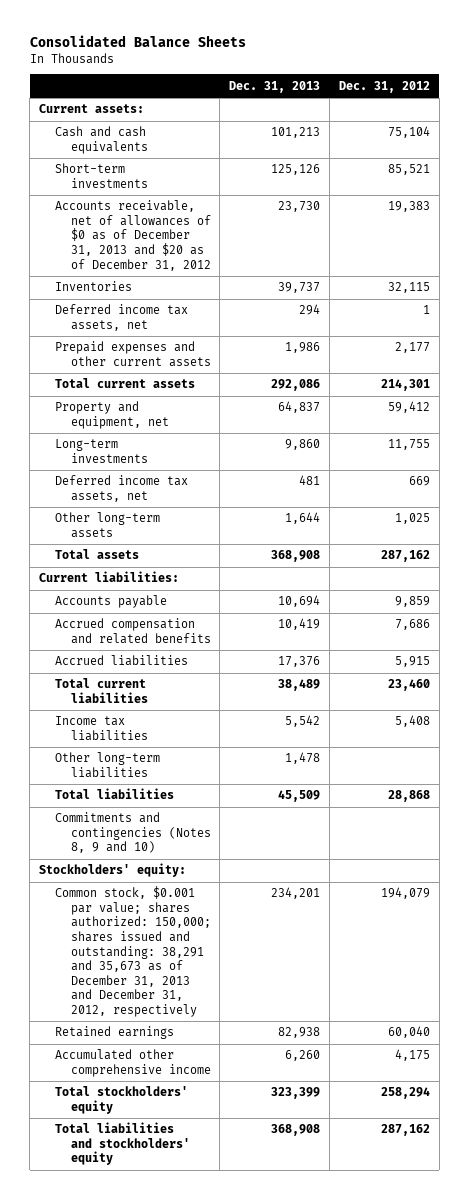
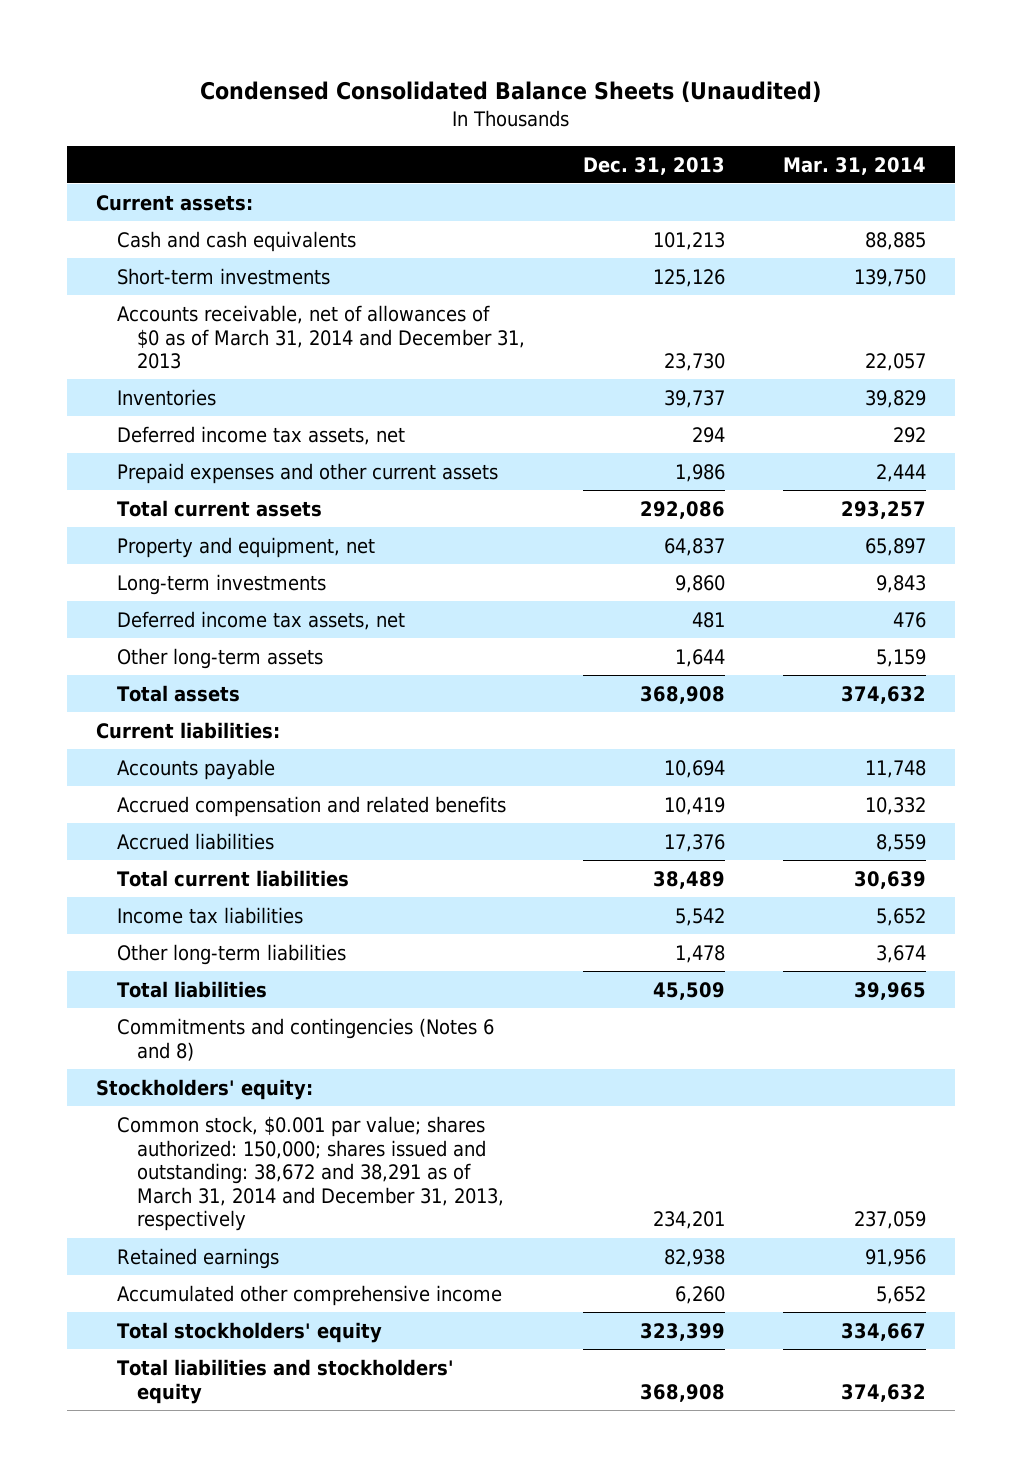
[29,35,246,48] Consolidated Balance Sheets -> [200,80,822,103] Condensed Consolidated Balance Sheets (Unaudited)
[339,80,431,93] Dec. 31, 2012 -> none
none -> [782,156,926,175] Mar. 31, 2014
[54,200,211,271] Accounts receivable, net of allowances of $0 as of December 31, 2013 and $20 as of December 31, 2012 -> [116,304,525,370] Accounts receivable, net of allowances of $0 as of March 31, 2014 and December 31, 2013
[54,812,211,854] Commitments and contingencies (Notes 8, 9 and 10) -> [116,1017,494,1061] Commitments and contingencies (Notes 6 and 8)
[54,886,211,1017] Common stock, $0.001 par value; shares authorized: 150,000; shares issued and outstanding: 38,291 and 35,673 as of December 31, 2013 and December 31, 2012, respectively -> [116,1115,504,1232] Common stock, $0.001 par value; shares authorized: 150,000; shares issued and outstanding: 38,672 and 38,291 as of March 31, 2014 and December 31, 2013, respectively

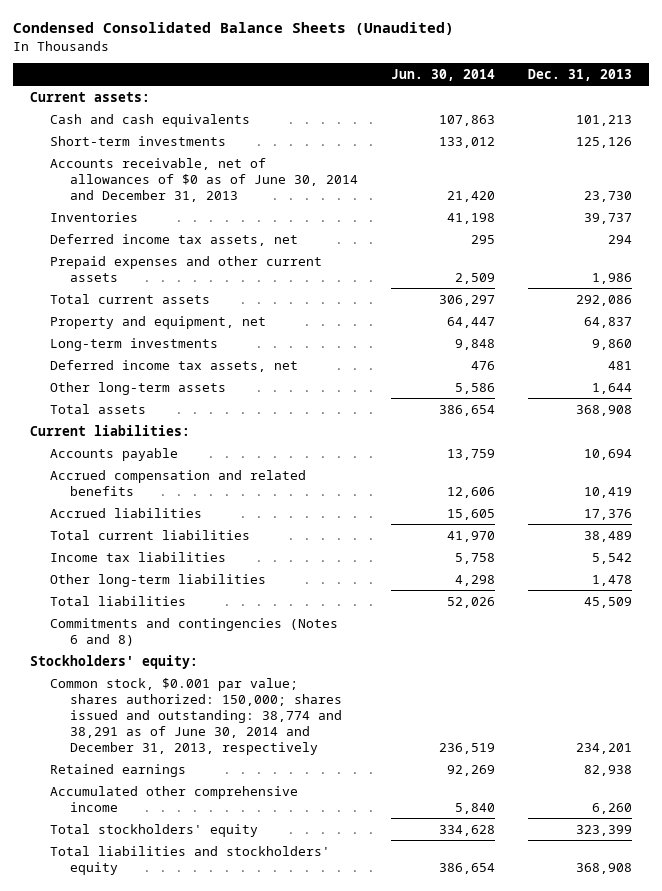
[782,156,926,175] Mar. 31, 2014 -> none
none -> [391,68,496,81] Jun. 30, 2014
[116,304,525,370] Accounts receivable, net of allowances of $0 as of March 31, 2014 and December 31, 2013 -> [50,157,359,202] Accounts receivable, net of allowances of $0 as of June 30, 2014 and December 31, 2013
[116,1115,504,1232] Common stock, $0.001 par value; shares authorized: 150,000; shares issued and outstanding: 38,672 and 38,291 as of March 31, 2014 and December 31, 2013, respectively -> [50,677,343,755] Common stock, $0.001 par value; shares authorized: 150,000; shares issued and outstanding: 38,774 and 38,291 as of June 30, 2014 and December 31, 2013, respectively

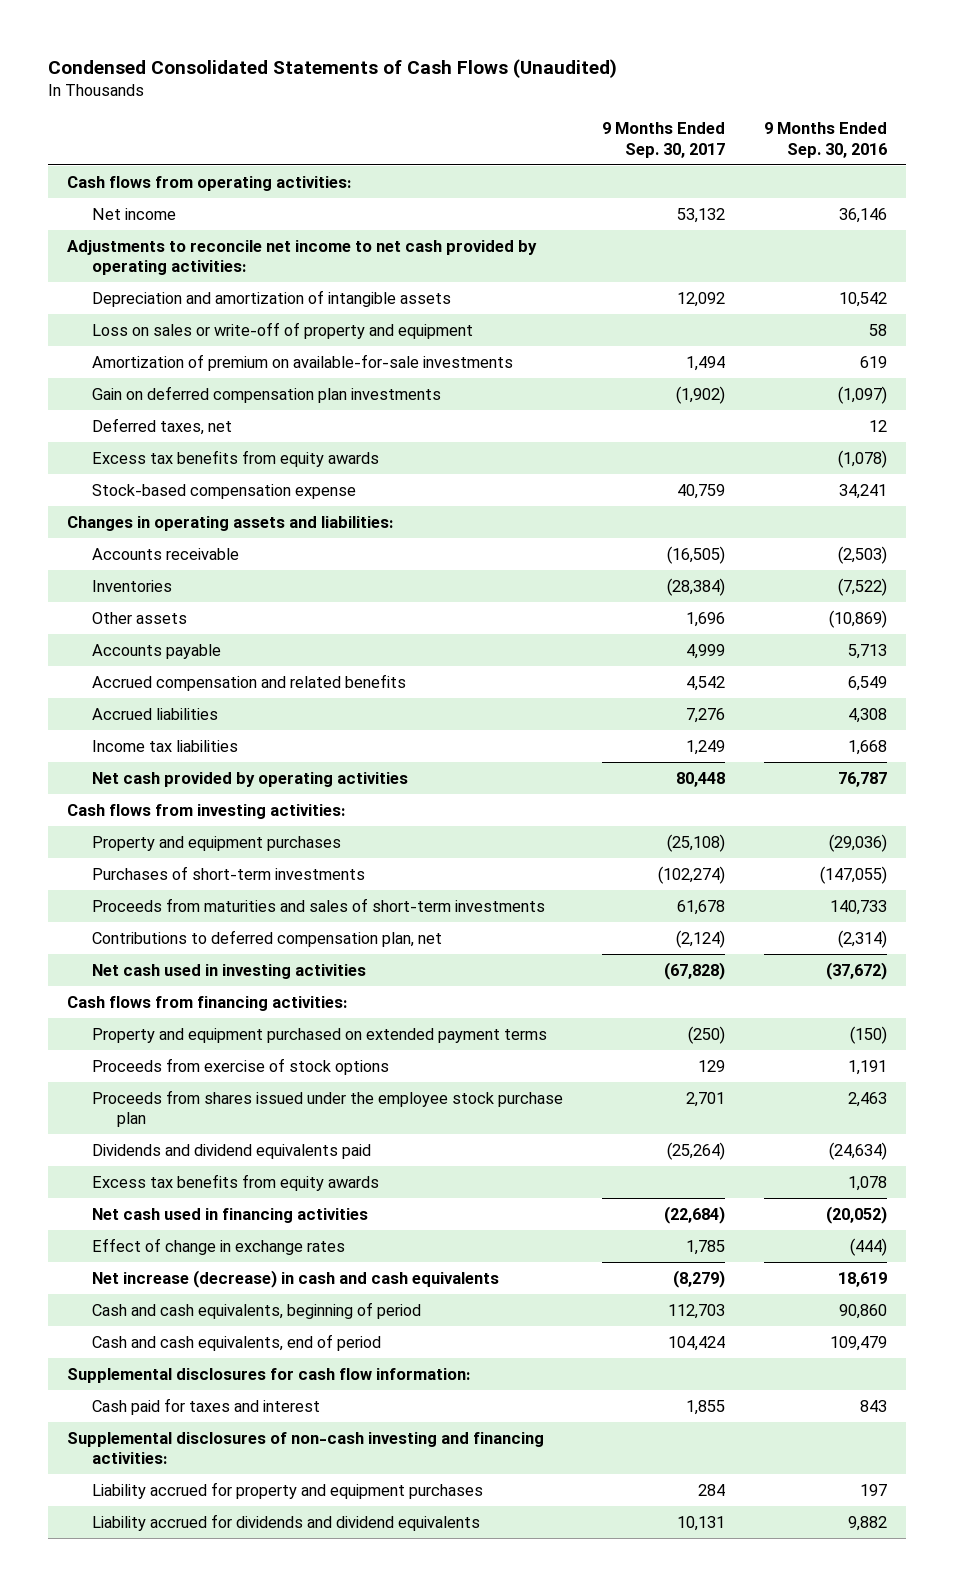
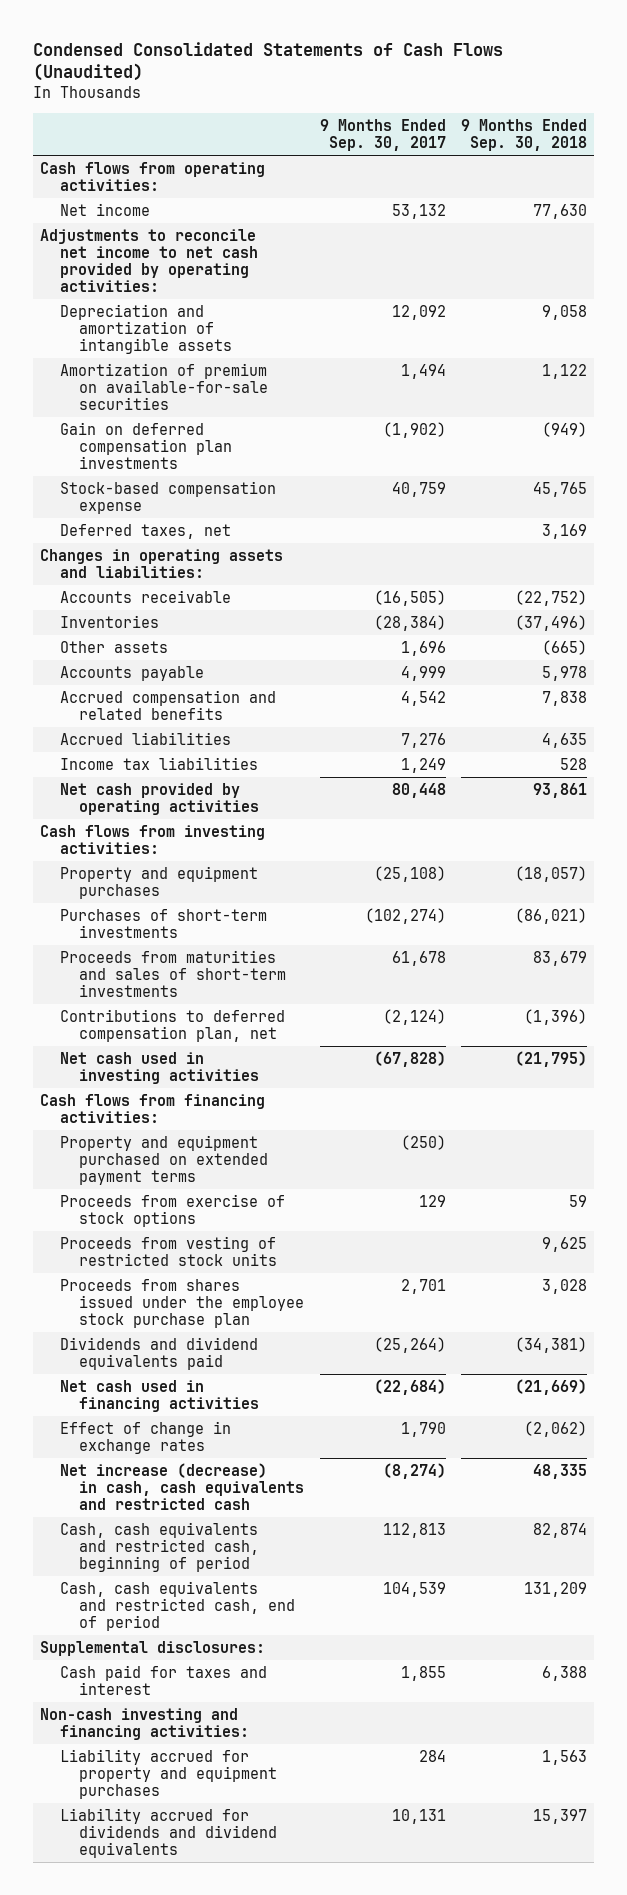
[763,122,887,158] 9 Months Ended Sep. 30, 2016 -> none
none -> [460,119,587,152] 9 Months Ended Sep. 30, 2018
[92,321,474,339] Loss on sales or write-off of property and equipment -> none
[92,353,514,371] Amortization of premium on available-for-sale investments -> [59,363,269,411] Amortization of premium on available-for-sale securities
[92,449,380,467] Excess tax benefits from equity awards -> none
[92,417,233,435] Deferred taxes, net -> [59,524,231,540] Deferred taxes, net
none -> [59,1236,278,1267] Proceeds from vesting of restricted stock units
[92,1173,380,1191] Excess tax benefits from equity awards -> none
[685,1239,725,1255] 1,785 -> [400,1422,446,1438] 1,790
[92,1269,500,1288] Net increase (decrease) in cash and cash equivalents -> [59,1463,305,1511] Net increase (decrease) in cash, cash equivalents and restricted cash
[672,1269,725,1288] (8,279) -> [382,1463,446,1480] (8,274)
[92,1301,422,1319] Cash and cash equivalents, beginning of period -> [59,1522,260,1573] Cash, cash equivalents and restricted cash, beginning of period
[667,1303,725,1319] 112,703 -> [382,1523,446,1539] 112,813
[92,1333,382,1351] Cash and cash equivalents, end of period -> [59,1581,296,1632] Cash, cash equivalents and restricted cash, end of period
[667,1335,725,1351] 104,424 -> [382,1582,446,1598] 104,539
[67,1367,471,1383] Supplemental disclosures for cash flow information: -> [40,1641,266,1657] Supplemental disclosures:
[67,1431,545,1465] Supplemental disclosures of non-cash investing and financing activities: -> [40,1708,249,1741] Non-cash investing and financing activities:

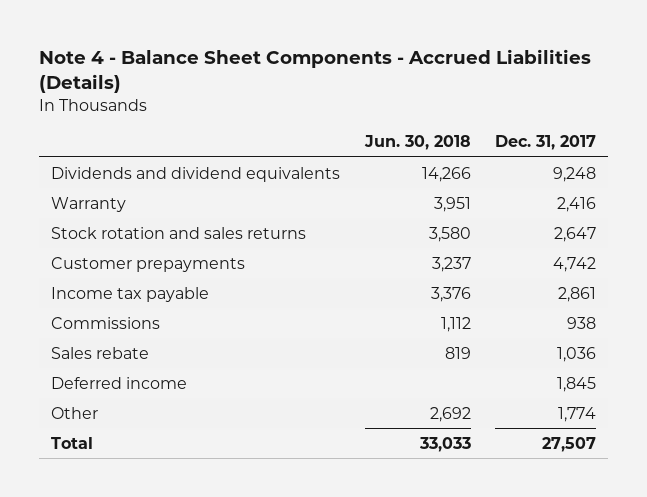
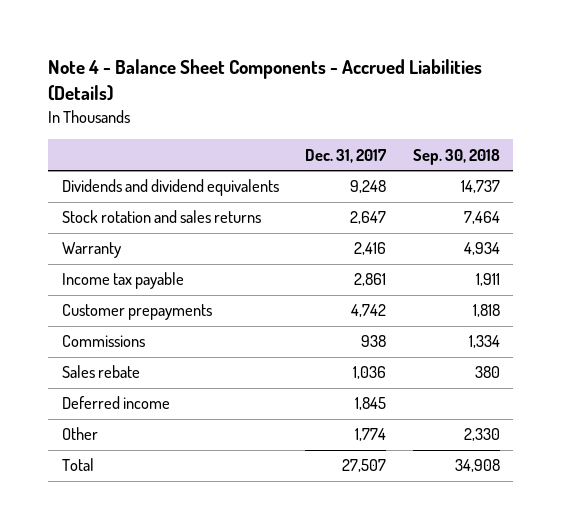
[363,135,471,151] Jun. 30, 2018 -> none
none -> [413,148,501,165] Sep. 30, 2018
[50,196,126,212] Warranty -> [61,242,121,259] Warranty
[50,256,245,272] Customer prepayments -> [61,304,212,321] Customer prepayments

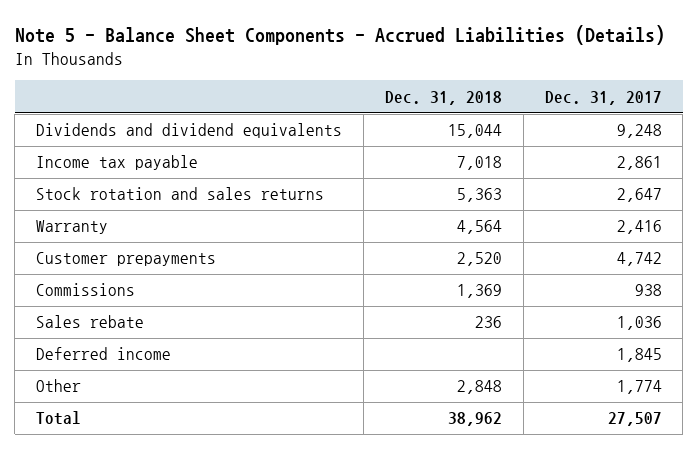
[48,59,483,102] Note 4 - Balance Sheet Components - Accrued Liabilities (Details) -> [14,25,665,46] Note 5 - Balance Sheet Components - Accrued Liabilities (Details)
[413,148,501,165] Sep. 30, 2018 -> none
none -> [384,90,502,105] Dec. 31, 2018
[61,272,184,290] Income tax payable -> [36,155,199,171] Income tax payable

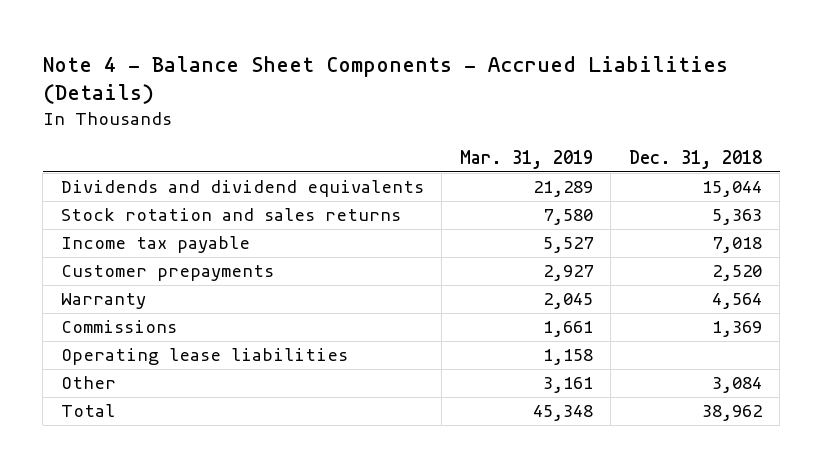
[14,25,665,46] Note 5 - Balance Sheet Components - Accrued Liabilities (Details) -> [42,55,728,105] Note 4 - Balance Sheet Components - Accrued Liabilities (Details)
[544,90,662,105] Dec. 31, 2017 -> none
none -> [459,150,593,170] Mar. 31, 2019
[36,155,199,171] Income tax payable -> [60,236,250,254] Income tax payable
[36,220,109,235] Warranty -> [60,293,146,310] Warranty
[36,315,145,329] Sales rebate -> none
[36,347,172,361] Deferred income -> none
none -> [60,348,348,366] Operating lease liabilities
[456,380,502,395] 2,848 -> [711,377,762,394] 3,084

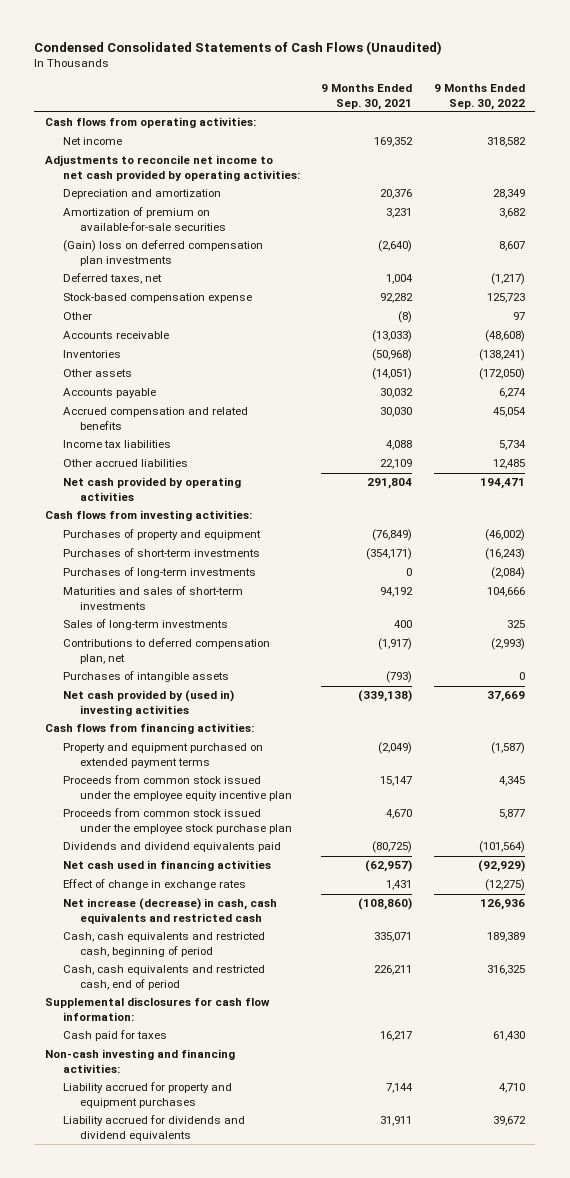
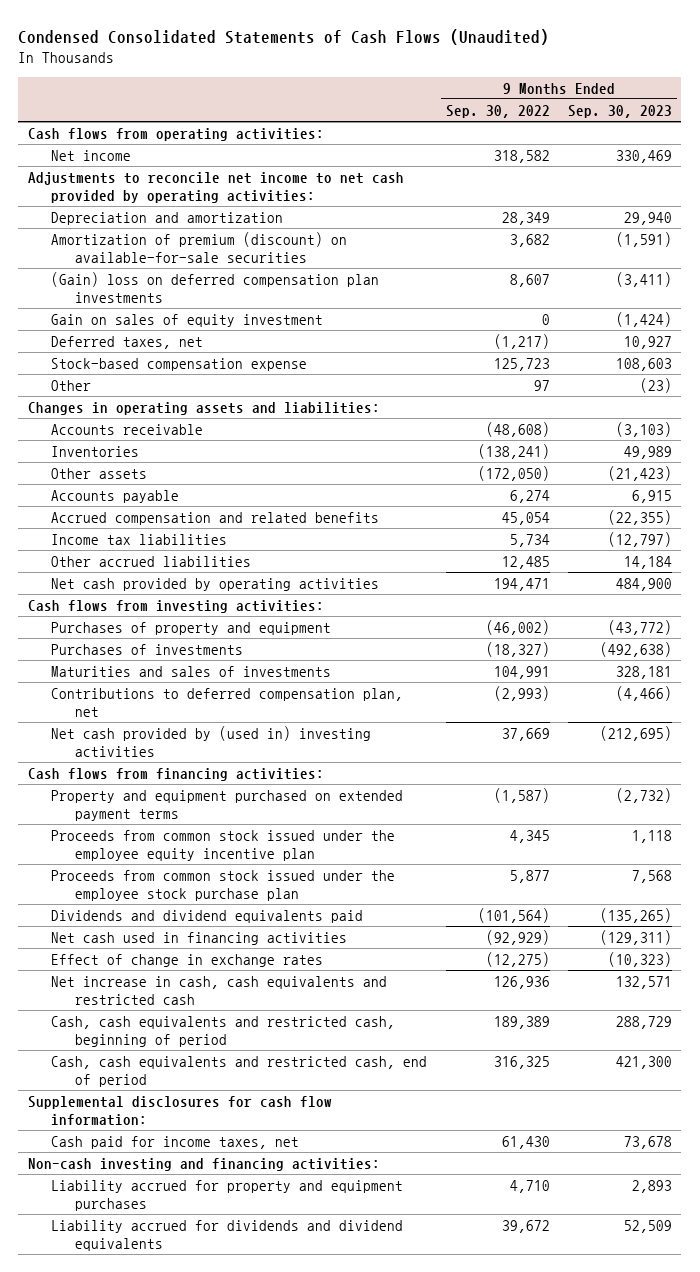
[321,83,413,110] 9 Months Ended Sep. 30, 2021 -> none
none -> [568,104,673,118] Sep. 30, 2023
[62,207,227,231] Amortization of premium on available-for-sale securities -> [51,231,348,263] Amortization of premium (discount) on available-for-sale securities
none -> [51,313,324,327] Gain on sales of equity investment
none -> [27,401,380,415] Changes in operating assets and liabilities:
[62,567,256,579] Purchases of long-term investments -> none
[62,619,228,631] Sales of long-term investments -> none
[62,548,260,558] Purchases of short-term investments -> [51,643,244,655] Purchases of investments
[484,548,525,561] (16,243) -> [485,641,550,657] (18,327)
[62,586,243,610] Maturities and sales of short-term investments -> [51,665,332,677] Maturities and sales of investments
[486,587,525,598] 104,666 -> [493,665,550,679] 104,991
[62,671,229,683] Purchases of intangible assets -> none
[62,898,277,924] Net increase (decrease) in cash, cash equivalents and restricted cash -> [51,975,388,1005] Net increase in cash, cash equivalents and restricted cash
[62,1030,167,1042] Cash paid for taxes -> [51,1135,300,1149] Cash paid for income taxes, net

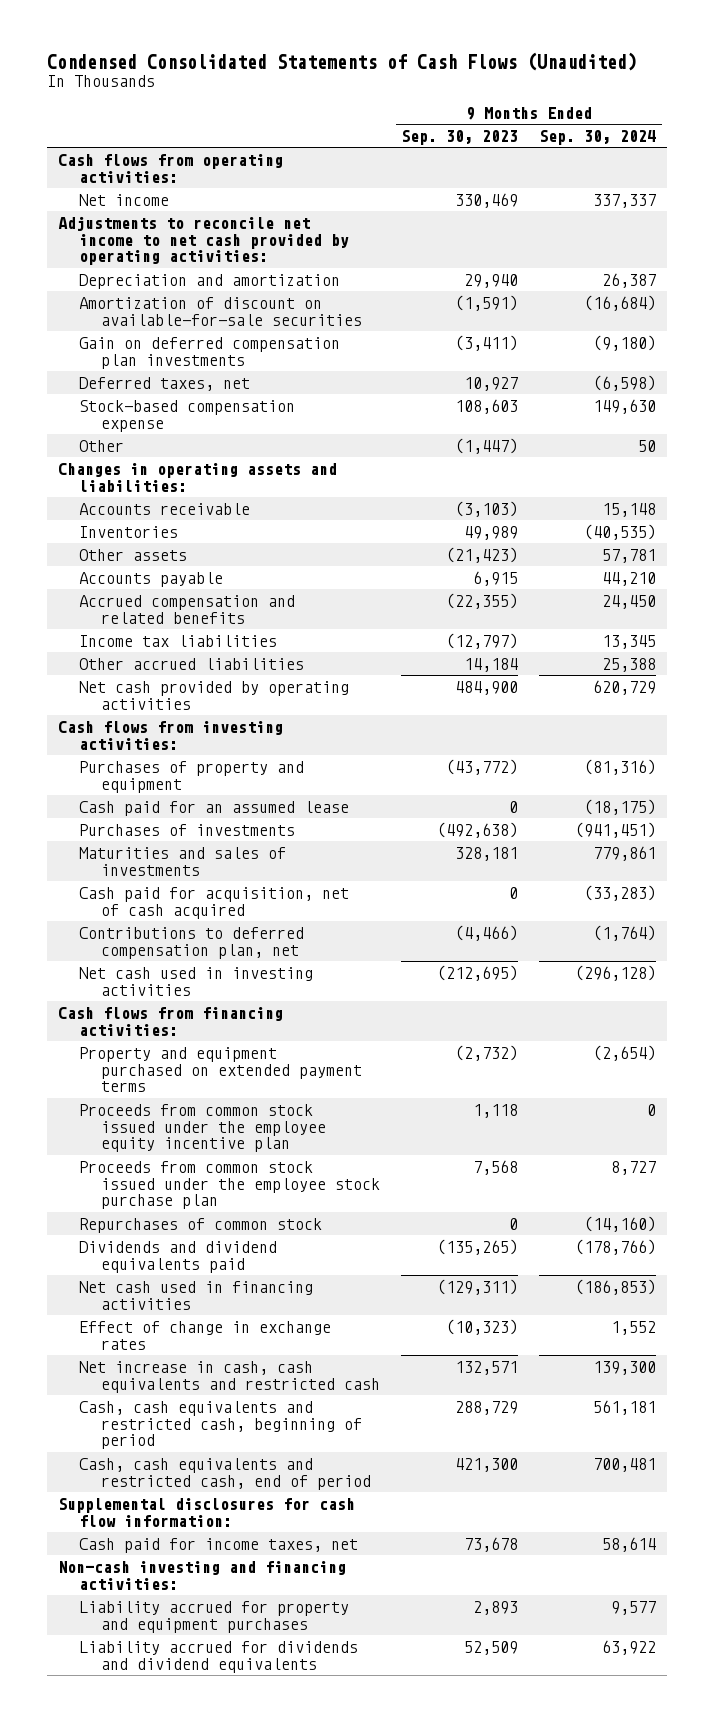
[445,104,550,118] Sep. 30, 2022 -> none
none -> [539,130,657,146] Sep. 30, 2024
[51,313,324,327] Gain on sales of equity investment -> none
[51,231,348,263] Amortization of premium (discount) on available-for-sale securities -> [79,296,362,326] Amortization of discount on available-for-sale securities
[51,271,380,303] (Gain) loss on deferred compensation plan investments -> [79,336,341,369] Gain on deferred compensation plan investments
[640,377,673,393] (23) -> [454,437,518,454] (1,447)
none -> [79,800,350,816] Cash paid for an assumed lease
none -> [79,886,350,919] Cash paid for acquisition, net of cash acquired
[51,725,372,757] Net cash provided by (used in) investing activities -> [79,966,314,996] Net cash used in investing activities
none -> [79,1217,323,1233] Repurchases of common stock

